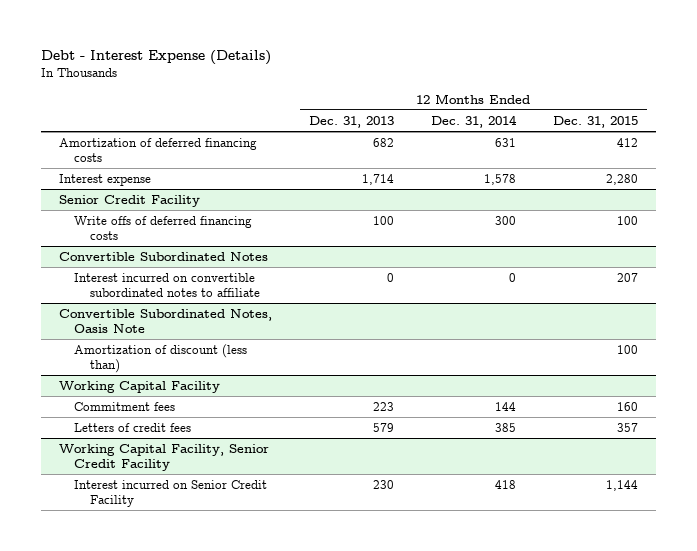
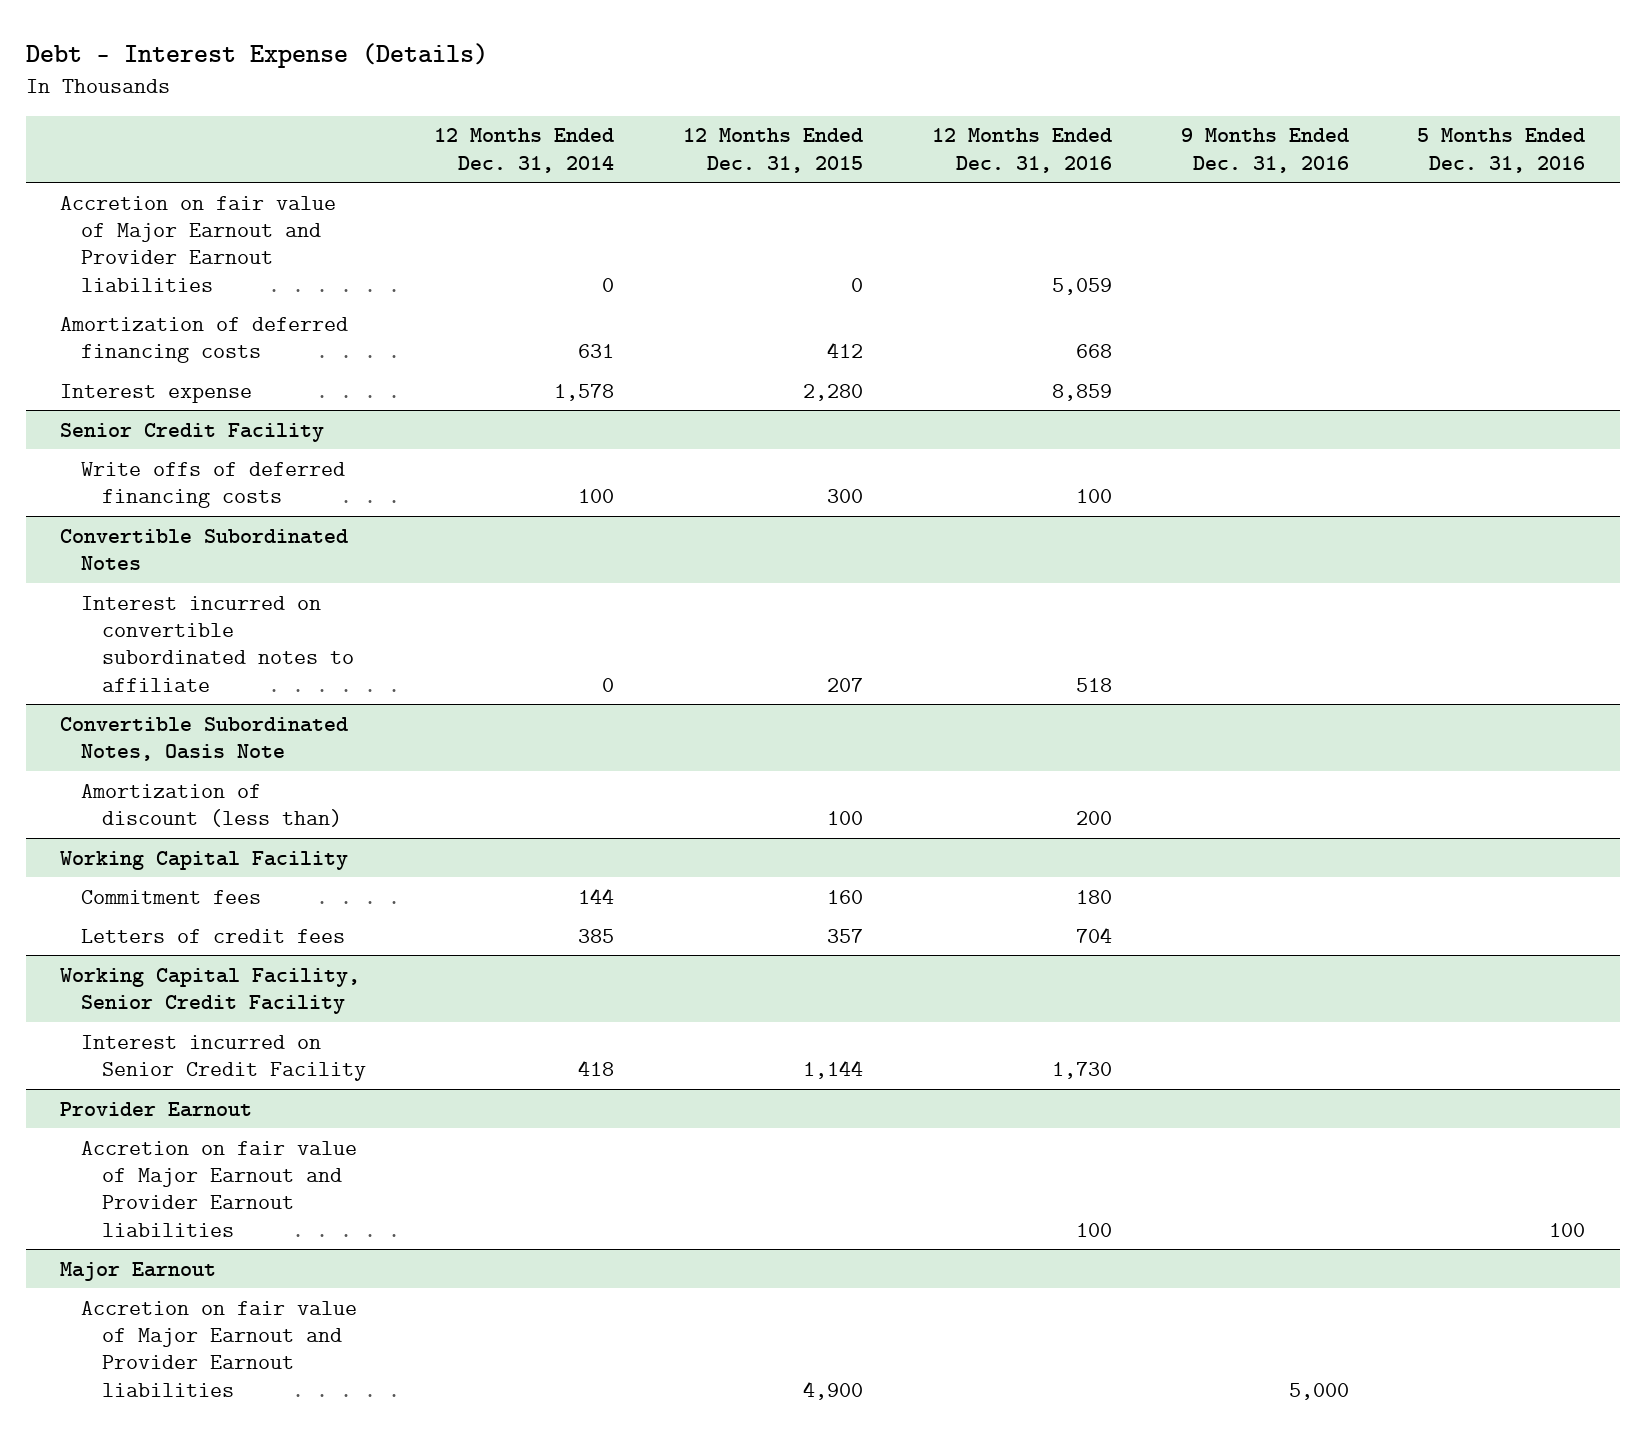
[309,115,395,128] Dec. 31, 2013 -> none
none -> [931,128,1112,173] 12 Months Ended Dec. 31, 2016
none -> [1180,128,1349,173] 9 Months Ended Dec. 31, 2016
none -> [1417,128,1586,173] 5 Months Ended Dec. 31, 2016
none -> [60,195,337,292] Accretion on fair value of Major Earnout and Provider Earnout liabilities
[494,215,516,225] 300 -> [578,489,615,504] 100
[616,215,638,225] 100 -> [827,489,864,504] 300
none -> [60,1101,253,1117] Provider Earnout
none -> [81,1140,358,1237] Accretion on fair value of Major Earnout and Provider Earnout liabilities
none -> [60,1261,217,1281] Major Earnout
none -> [81,1300,358,1397] Accretion on fair value of Major Earnout and Provider Earnout liabilities

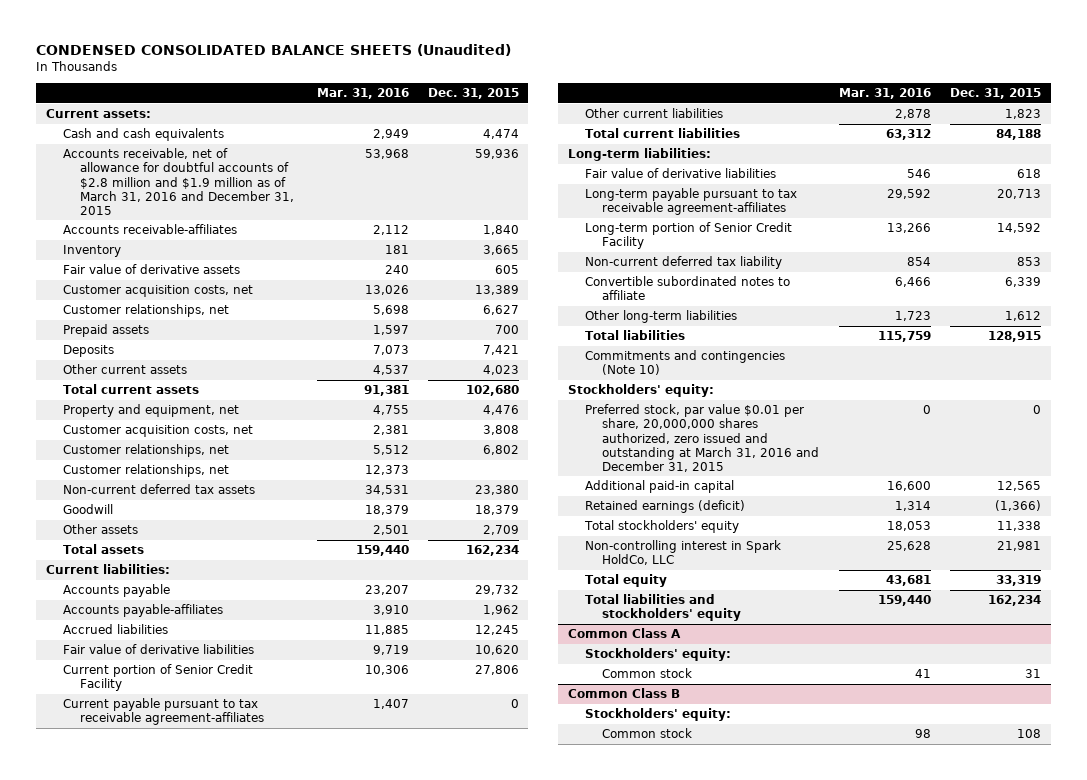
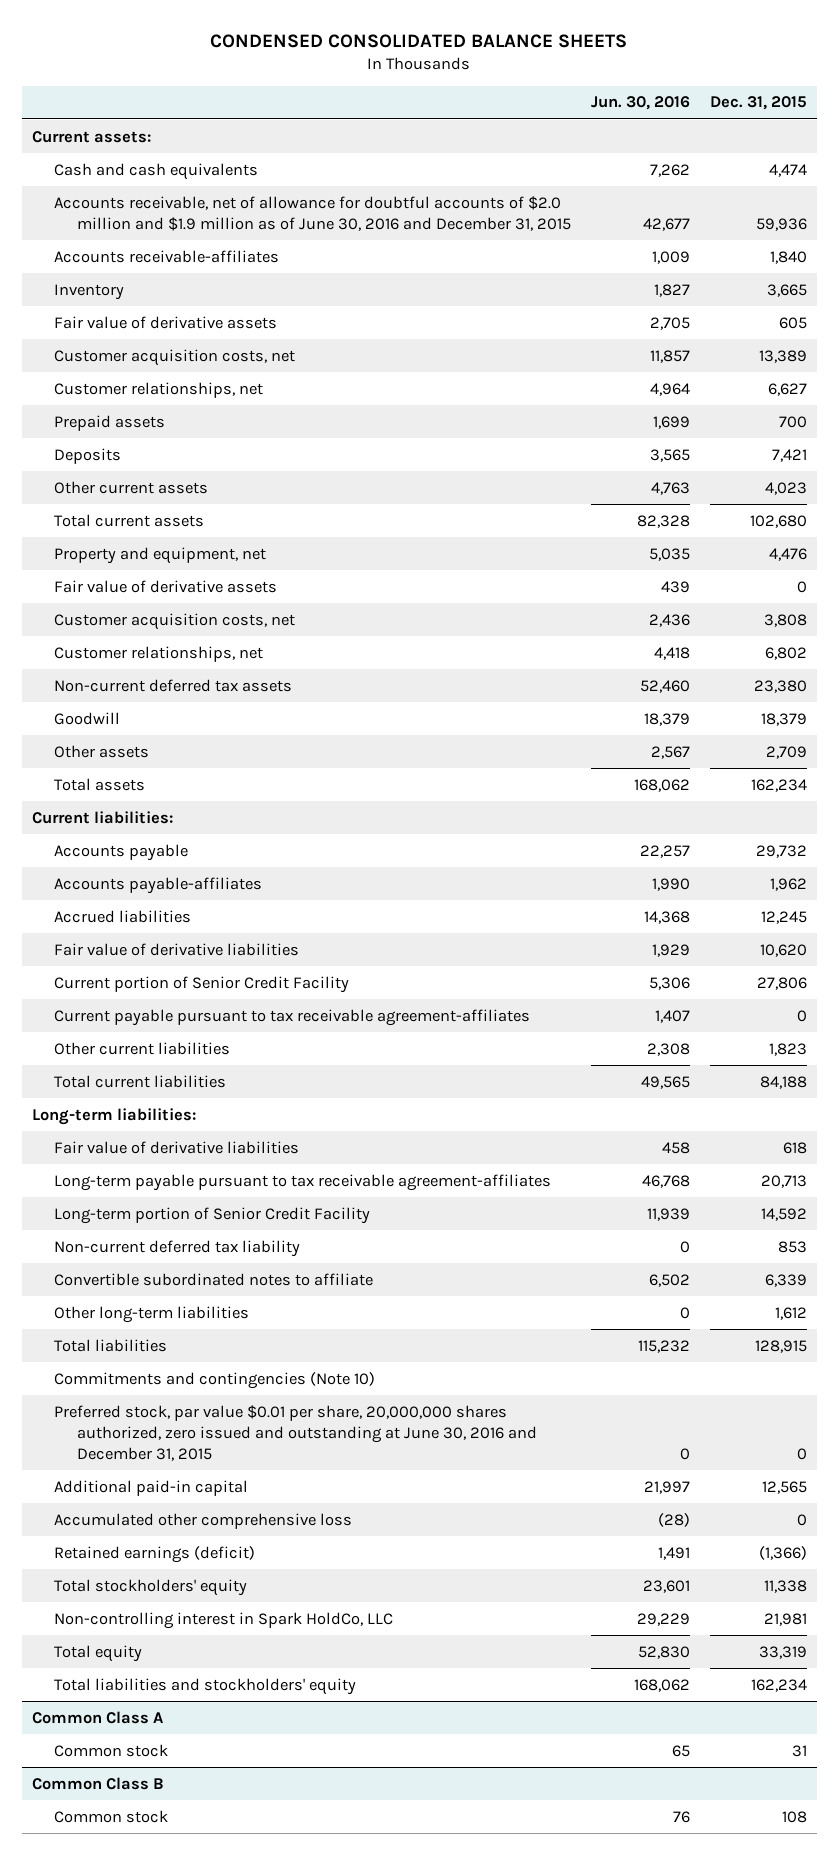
[36,43,512,56] CONDENSED CONSOLIDATED BALANCE SHEETS (Unaudited) -> [210,34,628,49] CONDENSED CONSOLIDATED BALANCE SHEETS
[316,88,409,100] Mar. 31, 2016 -> none
none -> [590,96,690,111] Jun. 30, 2016
[63,148,295,215] Accounts receivable, net of allowance for doubtful accounts of $2.8 million and $1.9 million as of March 31, 2016 and December 31, 2015 -> [54,195,571,231] Accounts receivable, net of allowance for doubtful accounts of $2.0 million and $1.9 million as of June 30, 2016 and December 31, 2015
none -> [54,579,278,593] Fair value of derivative assets
[63,464,230,478] Customer relationships, net -> none
[567,384,714,398] Stockholders' equity: -> none
[585,404,820,472] Preferred stock, par value $0.01 per share, 20,000,000 shares authorized, zero issued and outstanding at March 31, 2016 and December 31, 2015 -> [54,1404,537,1461] Preferred stock, par value $0.01 per share, 20,000,000 shares authorized, zero issued and outstanding at June 30, 2016 and December 31, 2015
none -> [54,1512,353,1529] Accumulated other comprehensive loss
[585,648,732,662] Stockholders' equity: -> none
[585,708,732,722] Stockholders' equity: -> none

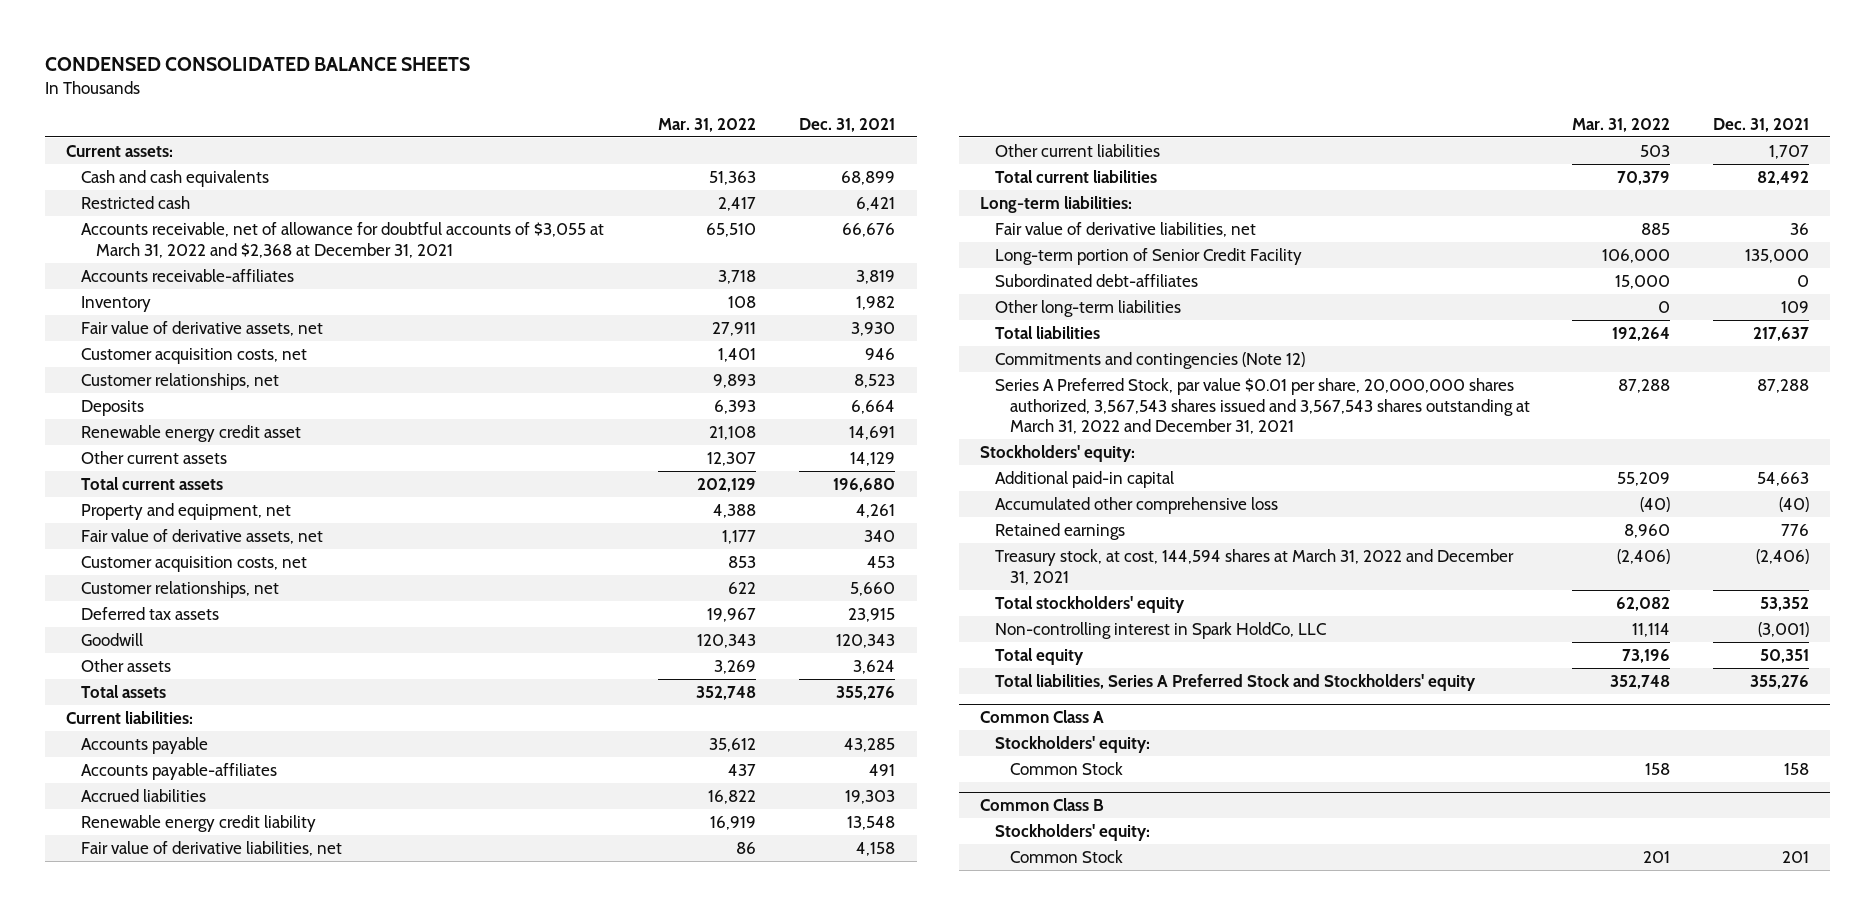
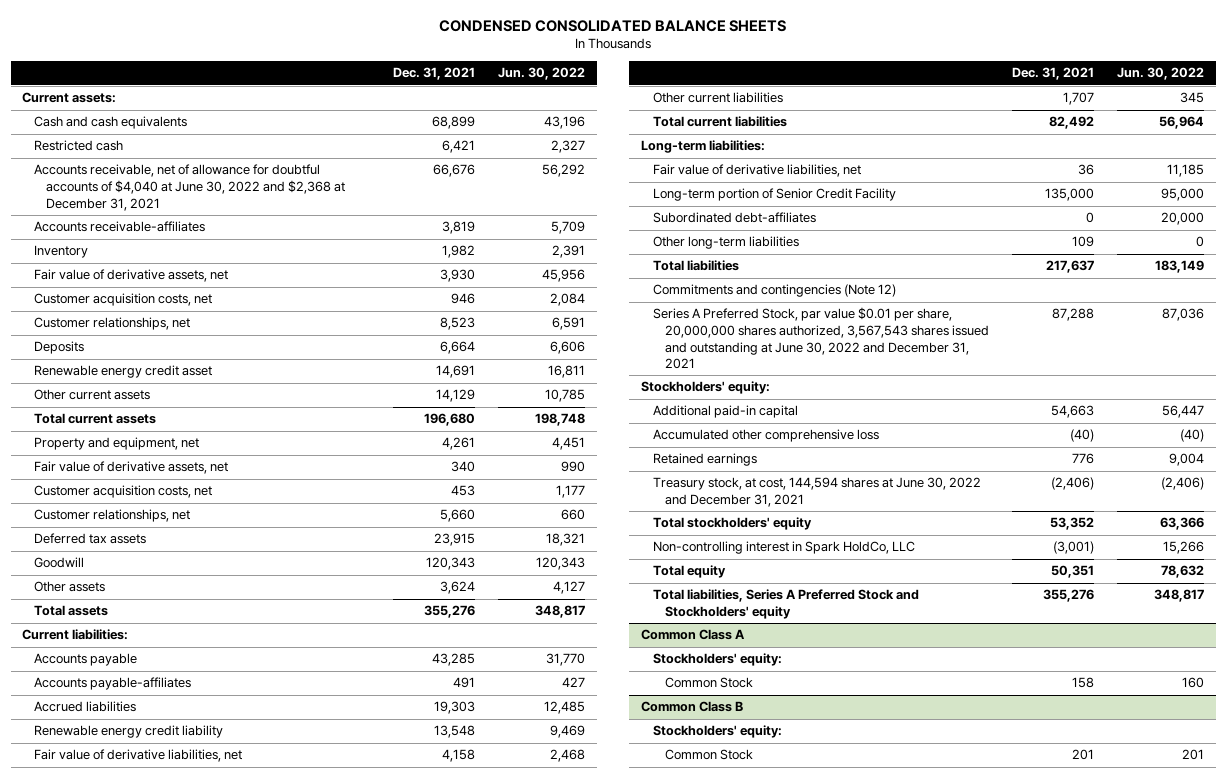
[658,117,757,132] Mar. 31, 2022 -> none
none -> [498,67,586,81] Jun. 30, 2022
[80,221,604,258] Accounts receivable, net of allowance for doubtful accounts of $3,055 at March 31, 2022 and $2,368 at December 31, 2021 -> [33,164,345,211] Accounts receivable, net of allowance for doubtful accounts of $4,040 at June 30, 2022 and $2,368 at December 31, 2021
[994,377,1530,435] Series A Preferred Stock, par value $0.01 per share, 20,000,000 shares authorized, 3,567,543 shares issued and 3,567,543 shares outstanding at March 31, 2022 and December 31, 2021 -> [652,307,989,370] Series A Preferred Stock, par value $0.01 per share, 20,000,000 shares authorized, 3,567,543 shares issued and outstanding at June 30, 2022 and December 31, 2021
[994,548,1514,585] Treasury stock, at cost, 144,594 shares at March 31, 2022 and December 31, 2021 -> [652,477,981,508] Treasury stock, at cost, 144,594 shares at June 30, 2022 and December 31, 2021

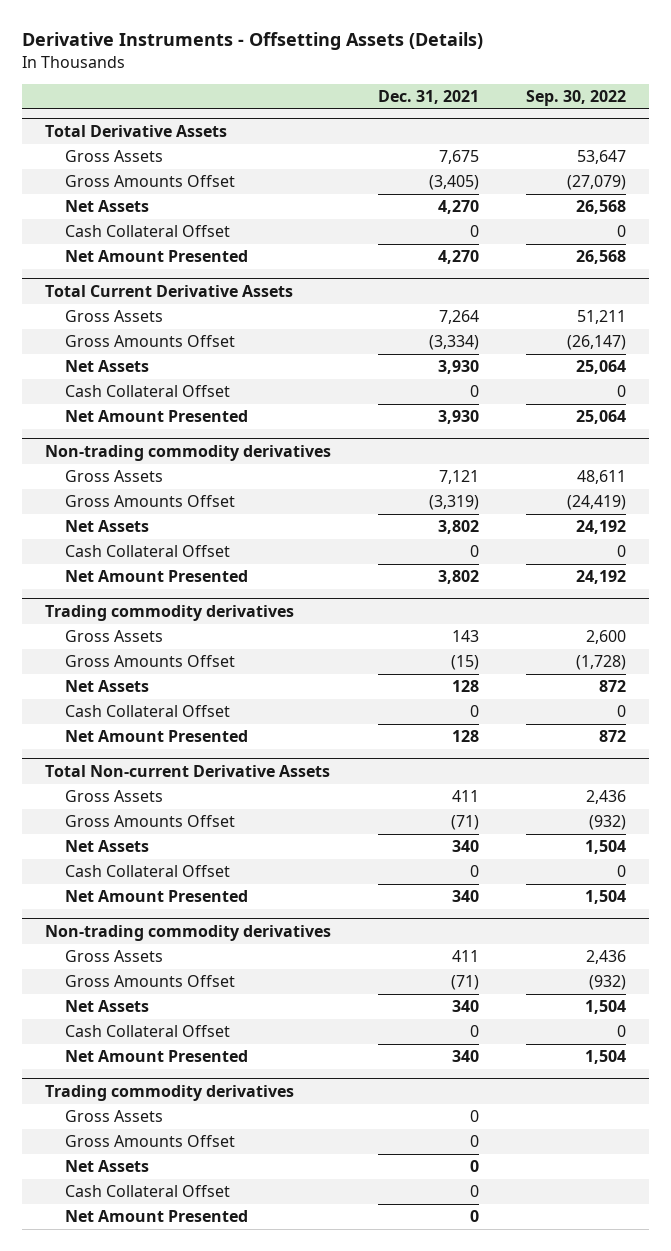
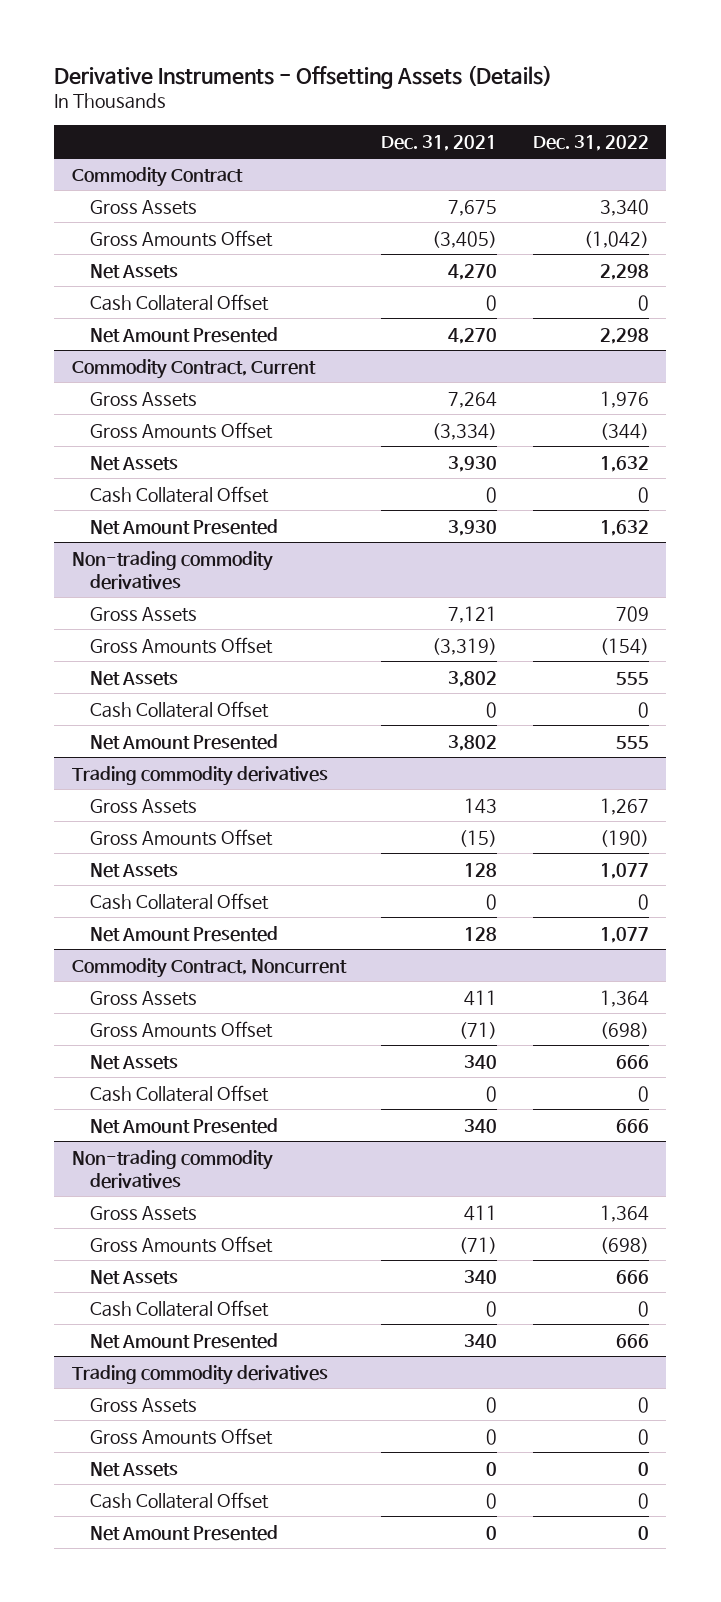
[525,89,626,106] Sep. 30, 2022 -> none
none -> [532,135,649,152] Dec. 31, 2022
[45,124,228,137] Total Derivative Assets -> [72,166,244,187] Commodity Contract
[45,284,294,297] Total Current Derivative Assets -> [72,358,317,379] Commodity Contract, Current
[45,764,331,777] Total Non-current Derivative Assets -> [72,957,348,978] Commodity Contract, Noncurrent

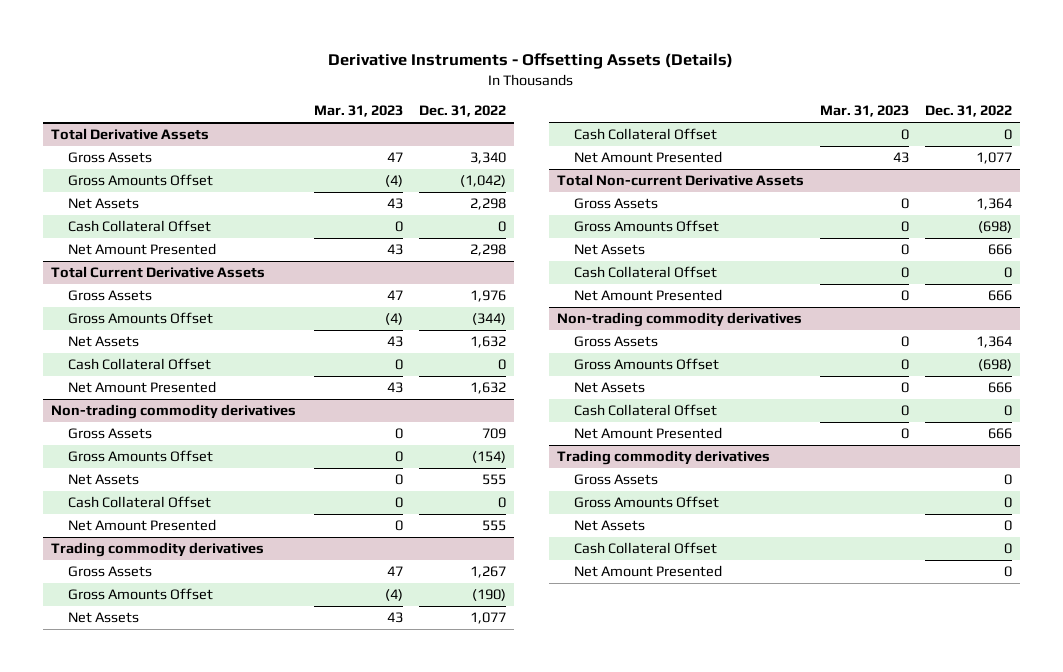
[381,135,498,152] Dec. 31, 2021 -> none
none -> [313,105,403,118] Mar. 31, 2023
[72,166,244,187] Commodity Contract -> [51,128,210,141] Total Derivative Assets
[72,358,317,379] Commodity Contract, Current -> [51,266,266,279] Total Current Derivative Assets
[72,957,348,978] Commodity Contract, Noncurrent -> [557,174,805,187] Total Non-current Derivative Assets

